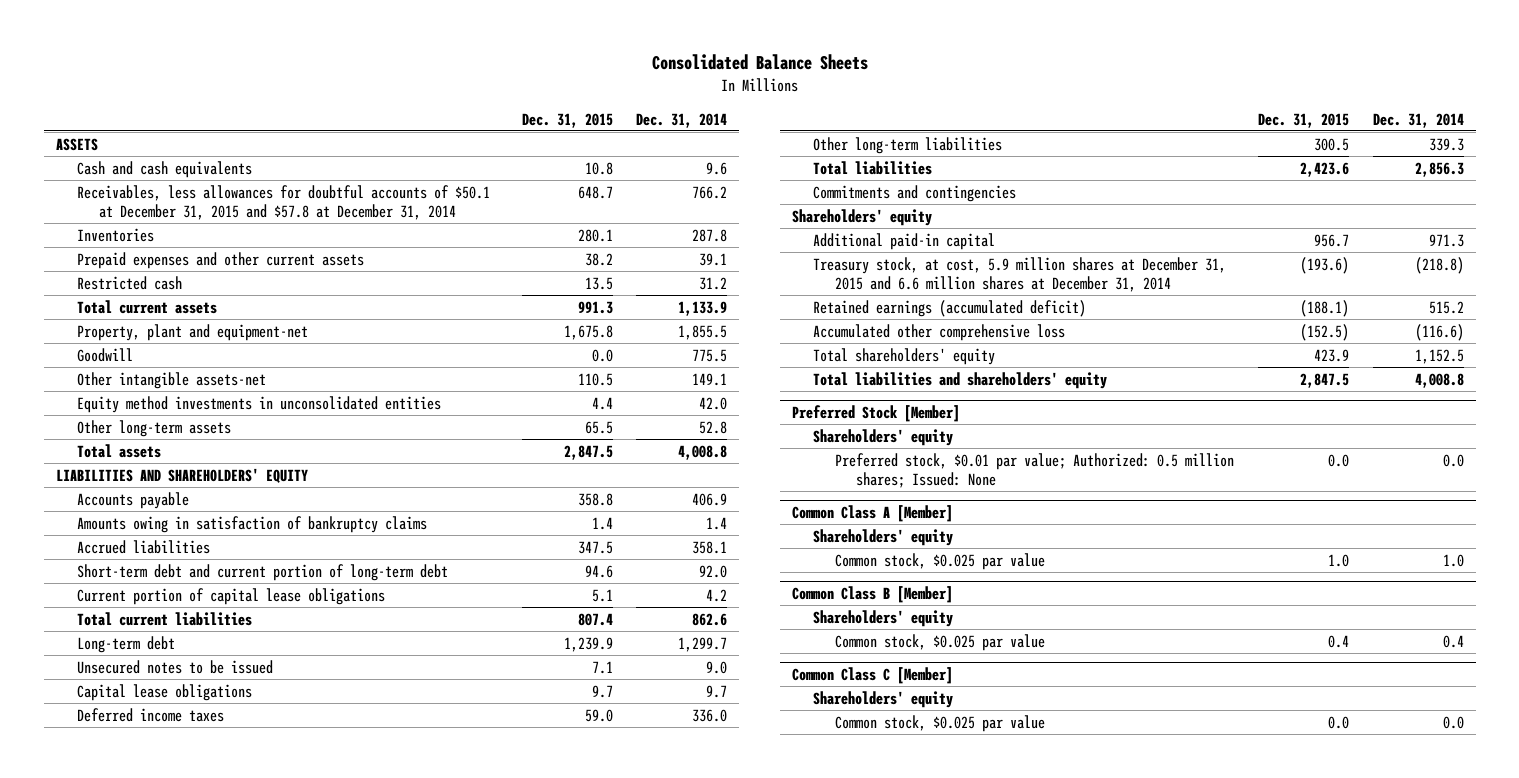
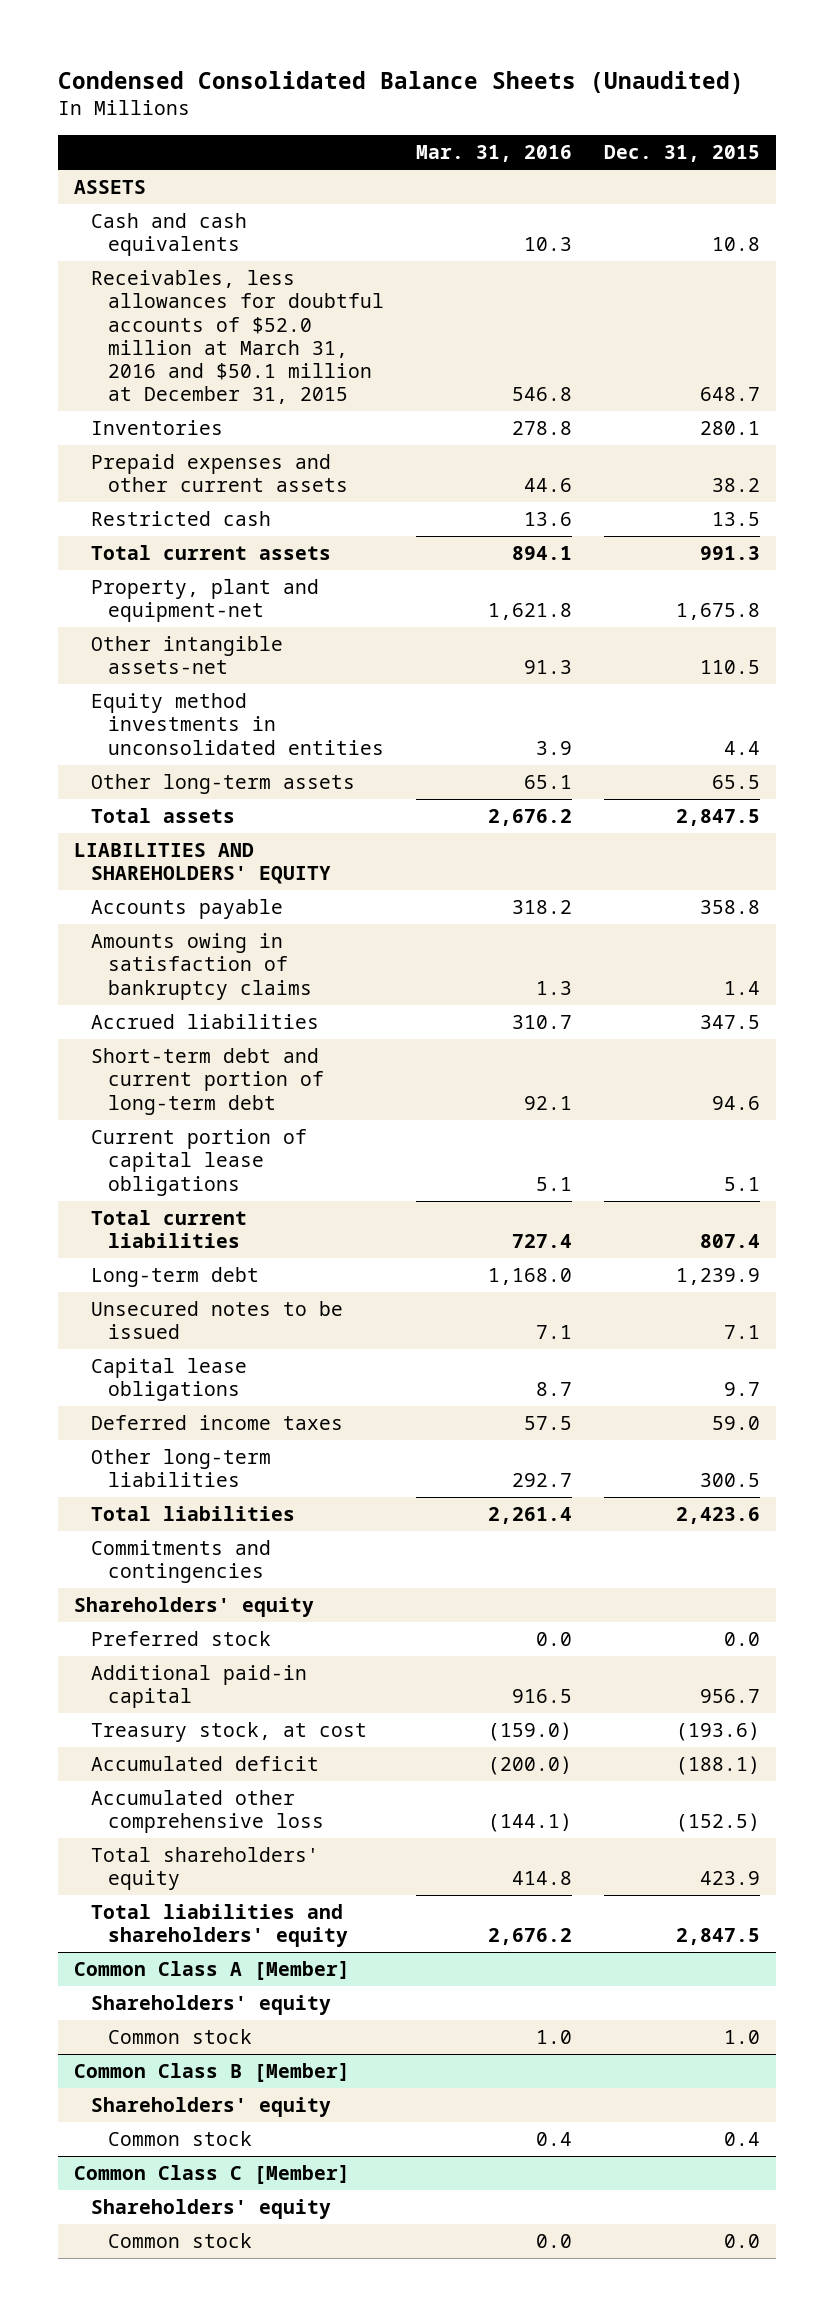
[651,53,868,70] Consolidated Balance Sheets -> [58,70,745,94] Condensed Consolidated Balance Sheets (Unaudited)
[636,112,728,128] Dec. 31, 2014 -> none
none -> [415,145,572,163] Mar. 31, 2016
[77,184,491,220] Receivables, less allowances for doubtful accounts of $50.1 at December 31, 2015 and $57.8 at December 31, 2014 -> [90,270,384,404] Receivables, less allowances for doubtful accounts of $52.0 million at March 31, 2016 and $50.1 million at December 31, 2015
[77,347,134,362] Goodwill -> none
none -> [90,1631,271,1647] Preferred stock
[813,256,1227,292] Treasury stock, at cost, 5.9 million shares at December 31, 2015 and 6.6 million shares at December 31, 2014 -> [90,1722,367,1743] Treasury stock, at cost
[813,299,1087,317] Retained earnings (accumulated deficit) -> [90,1756,319,1772] Accumulated deficit
[791,405,960,423] Preferred Stock [Member] -> none
[813,428,954,446] Shareholders' equity -> none
[834,452,1234,488] Preferred stock, $0.01 par value; Authorized: 0.5 million shares; Issued: None -> none
[834,552,1045,570] Common stock, $0.025 par value -> [107,2029,252,2045] Common stock
[834,633,1045,651] Common stock, $0.025 par value -> [107,2131,252,2147] Common stock
[834,714,1045,732] Common stock, $0.025 par value -> [107,2233,252,2249] Common stock

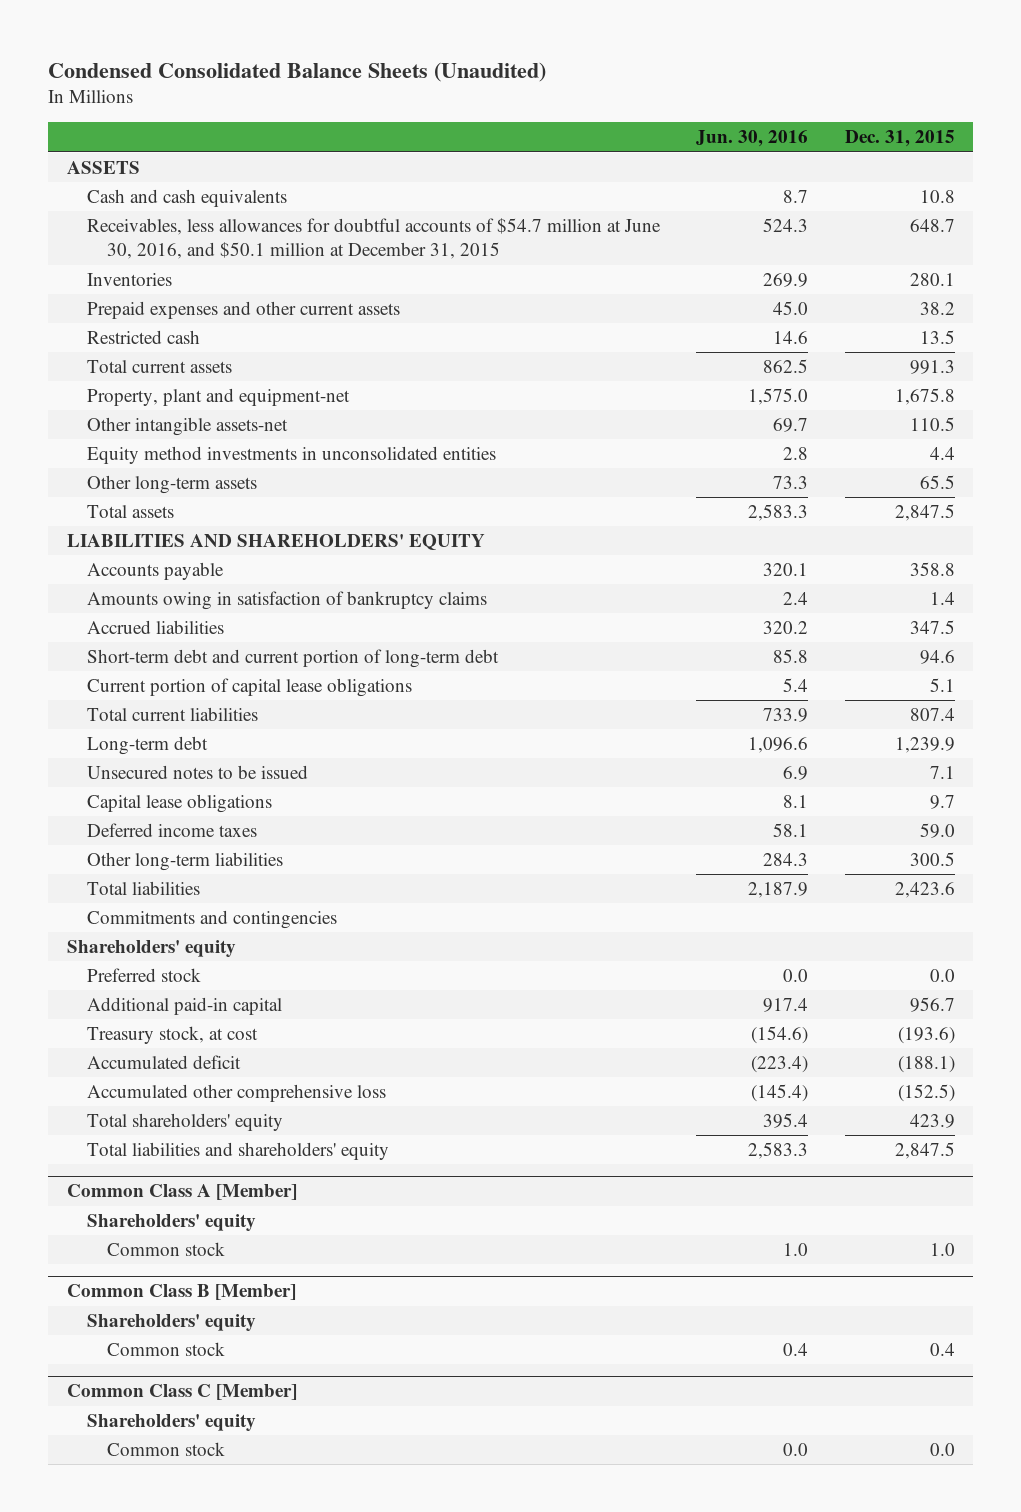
[415,145,572,163] Mar. 31, 2016 -> none
none -> [696,130,809,148] Jun. 30, 2016
[90,270,384,404] Receivables, less allowances for doubtful accounts of $52.0 million at March 31, 2016 and $50.1 million at December 31, 2015 -> [86,217,661,260] Receivables, less allowances for doubtful accounts of $54.7 million at June 30, 2016, and $50.1 million at December 31, 2015

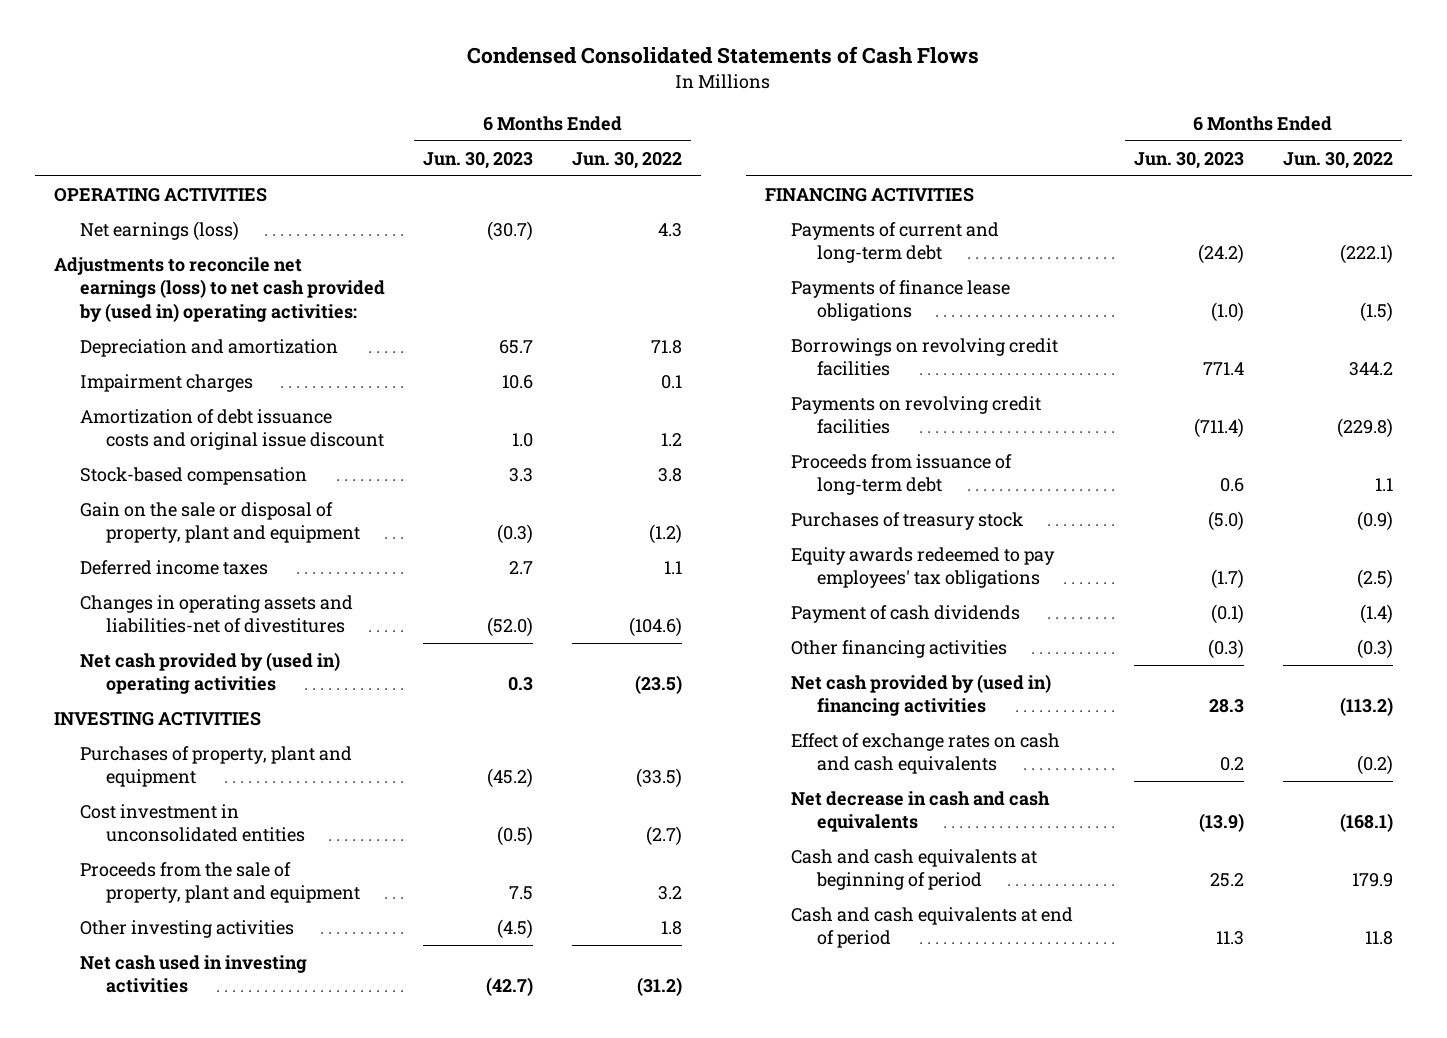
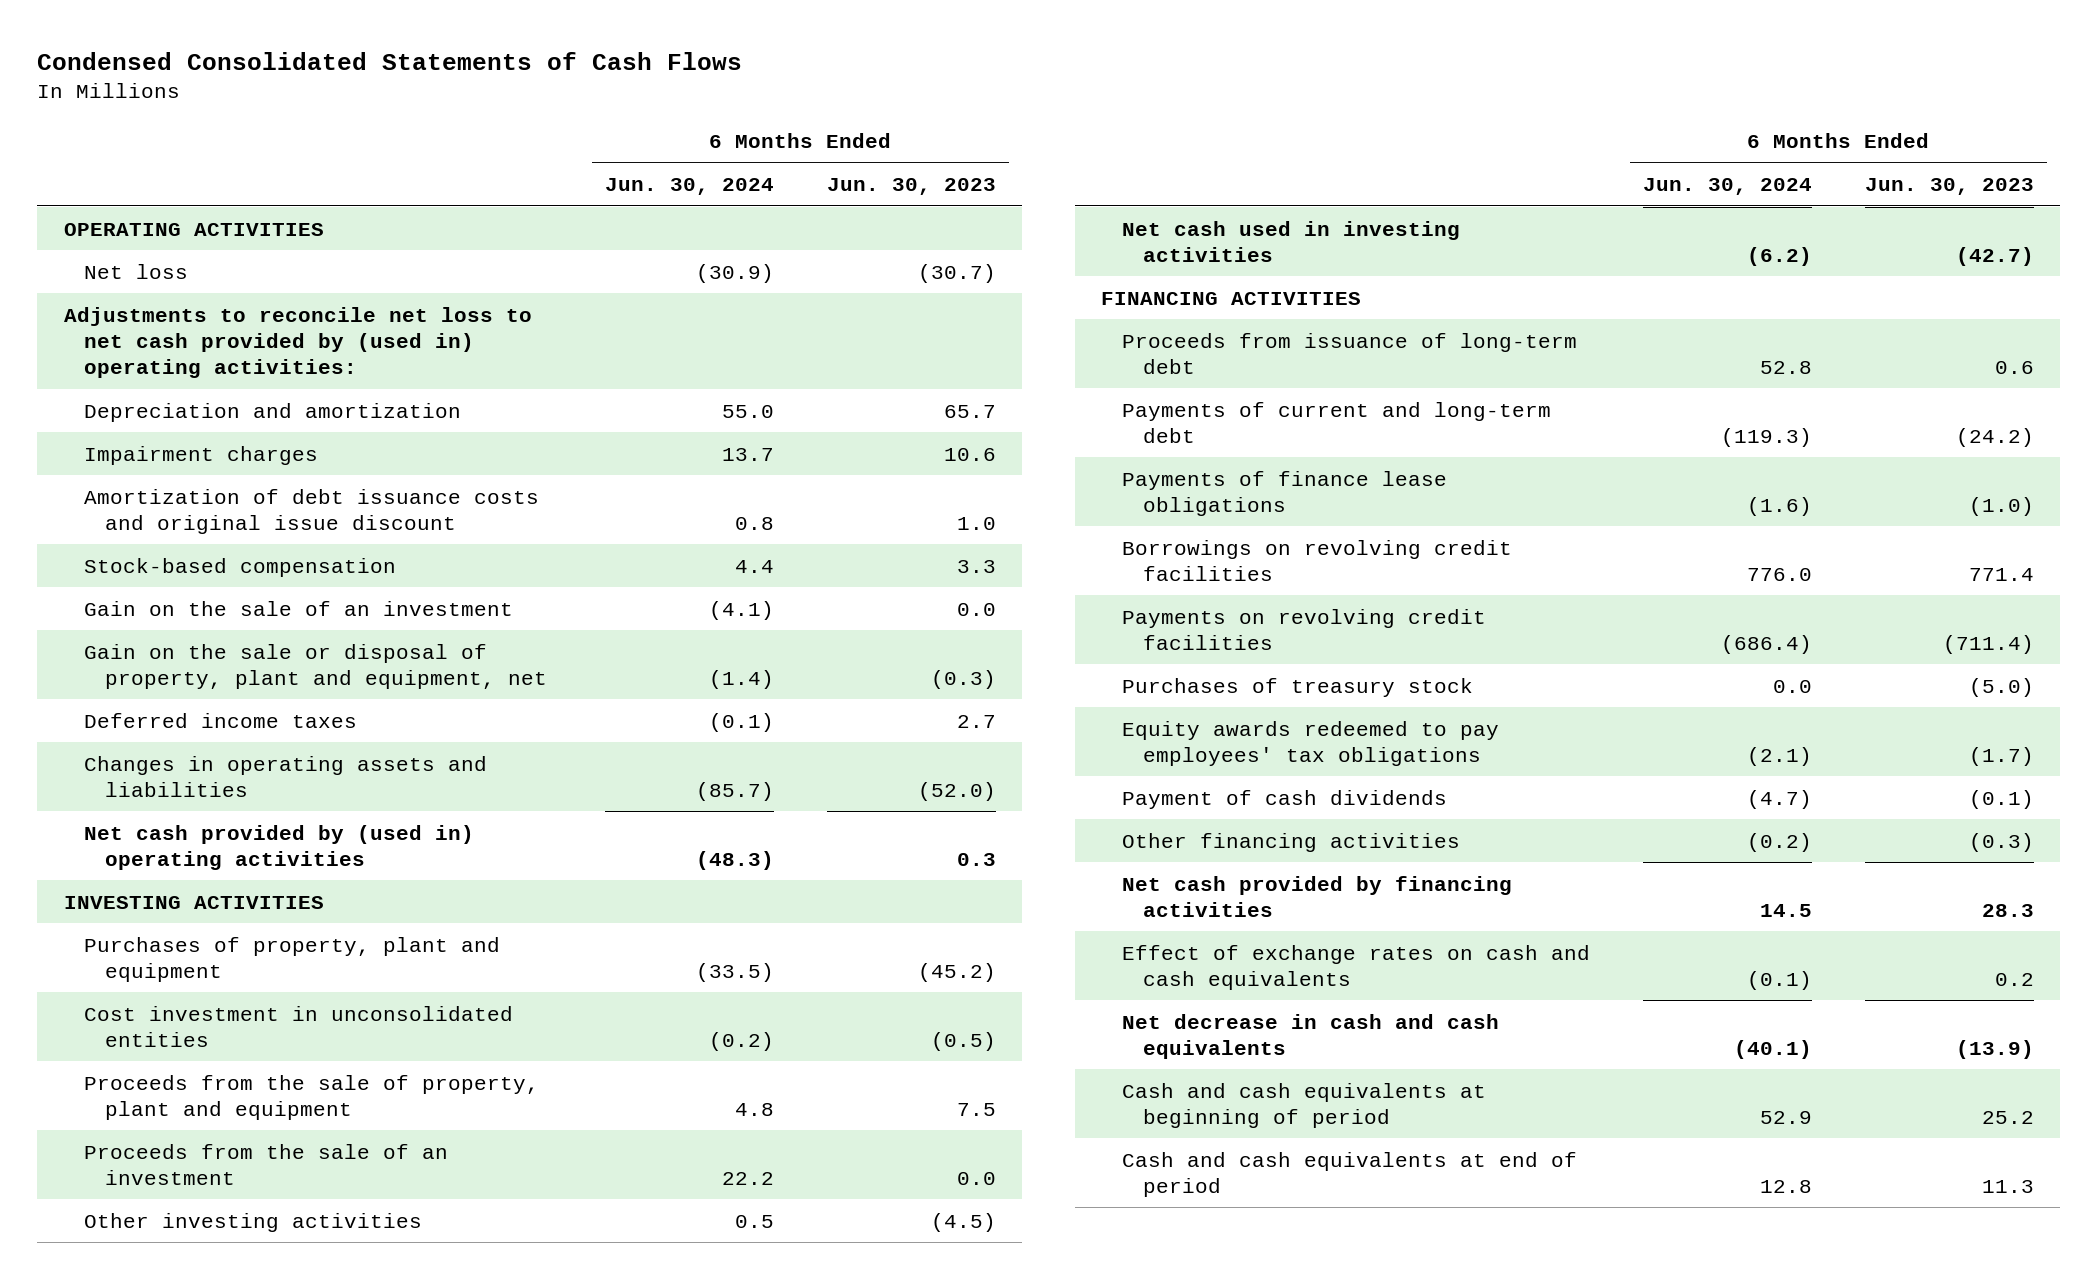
[571,151,682,169] Jun. 30, 2022 -> none
none -> [605,178,775,196] Jun. 30, 2024
[80,220,240,241] Net earnings (loss) -> [84,263,189,279] Net loss
[54,256,386,322] Adjustments to reconcile net earnings (loss) to net cash provided by (used in) operating activities: -> [63,306,532,379] Adjustments to reconcile net loss to net cash provided by (used in) operating activities:
none -> [84,600,514,616] Gain on the sale of an investment
[80,501,360,544] Gain on the sale or disposal of property, plant and equipment -> [84,643,548,689] Gain on the sale or disposal of property, plant and equipment, net
[80,594,354,634] Changes in operating assets and liabilities-net of divestitures -> [84,755,488,797] Changes in operating assets and liabilities
none -> [84,1143,449,1185] Proceeds from the sale of an investment
[791,453,1013,496] Proceeds from issuance of long-term debt -> [1122,332,1578,374] Proceeds from issuance of long-term debt
[791,673,1052,717] Net cash provided by (used in) financing activities -> [1122,875,1513,917] Net cash provided by financing activities

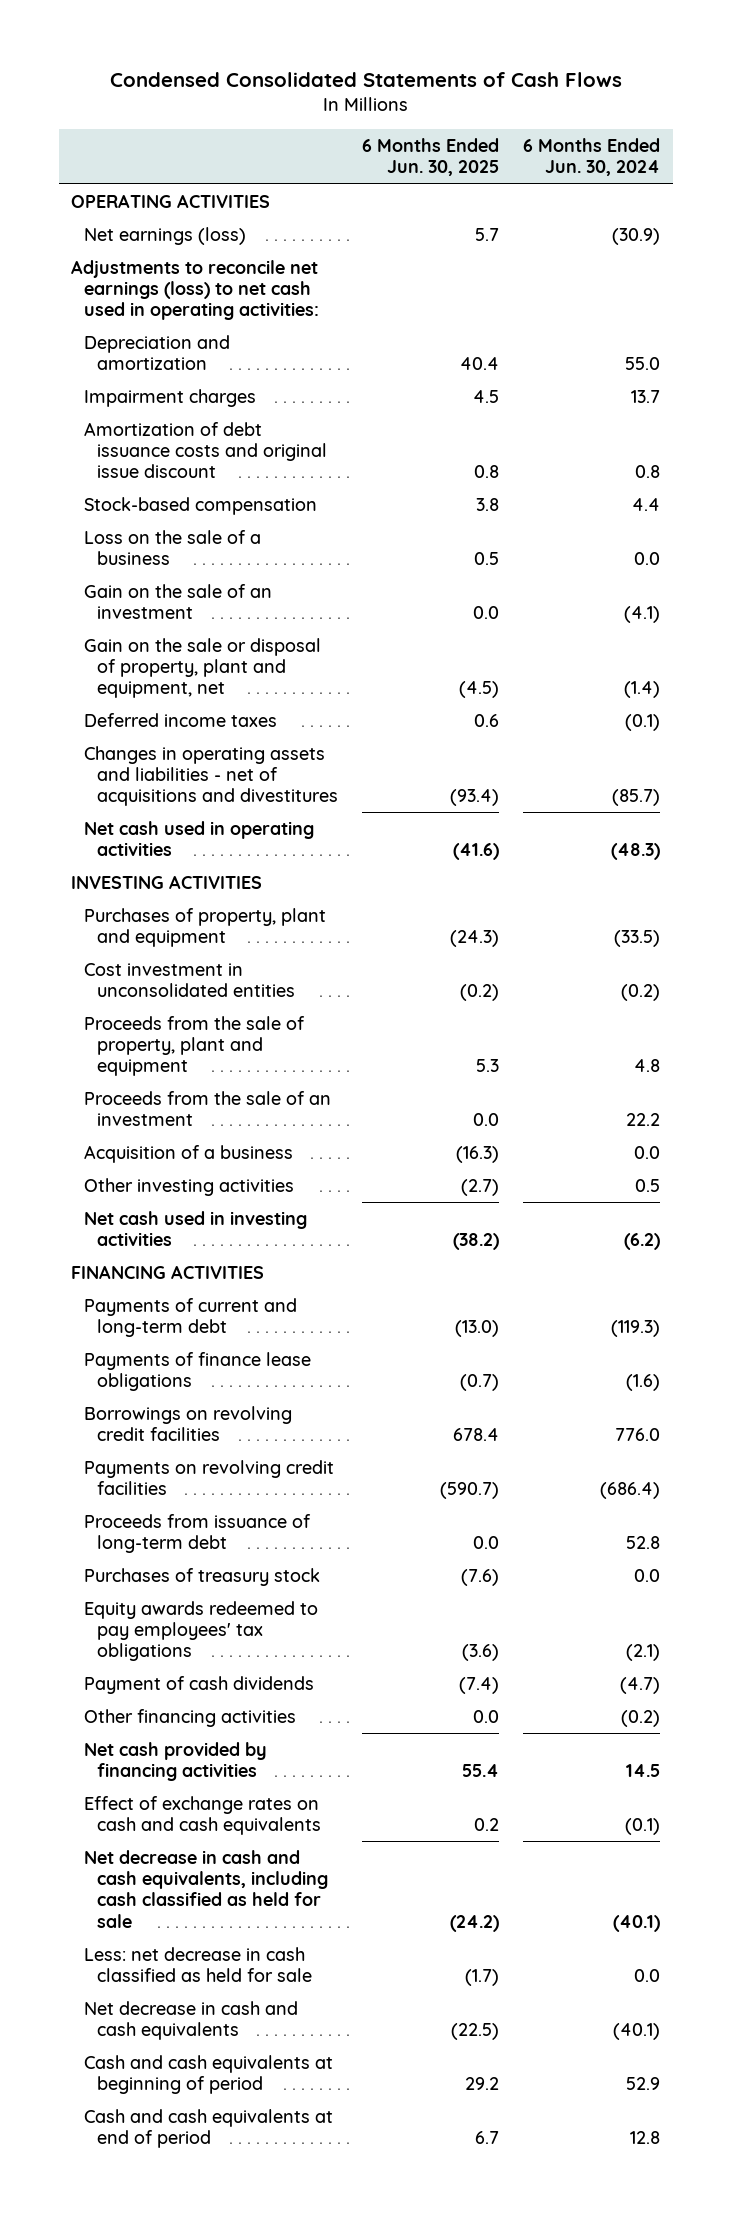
[826,178,996,196] Jun. 30, 2023 -> none
none -> [362,138,500,177] 6 Months Ended Jun. 30, 2025
[84,263,189,279] Net loss -> [84,226,247,245] Net earnings (loss)
[63,306,532,379] Adjustments to reconcile net loss to net cash provided by (used in) operating activities: -> [71,259,320,321] Adjustments to reconcile net earnings (loss) to net cash used in operating activities:
none -> [84,529,262,566] Loss on the sale of a business
[84,755,488,797] Changes in operating assets and liabilities -> [84,745,339,807] Changes in operating assets and liabilities - net of acquisitions and divestitures
[84,824,475,870] Net cash provided by (used in) operating activities -> [84,820,315,857] Net cash used in operating activities
none -> [84,1144,294,1163] Acquisition of a business
[1122,332,1578,374] Proceeds from issuance of long-term debt -> [84,1513,312,1554] Proceeds from issuance of long-term debt
none -> [84,1849,329,1928] Net decrease in cash and cash equivalents, including cash classified as held for sale
none -> [84,1946,313,1983] Less: net decrease in cash classified as held for sale

